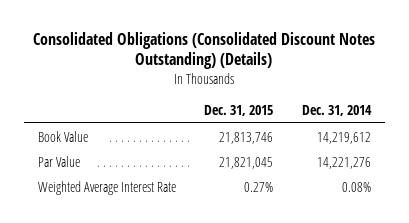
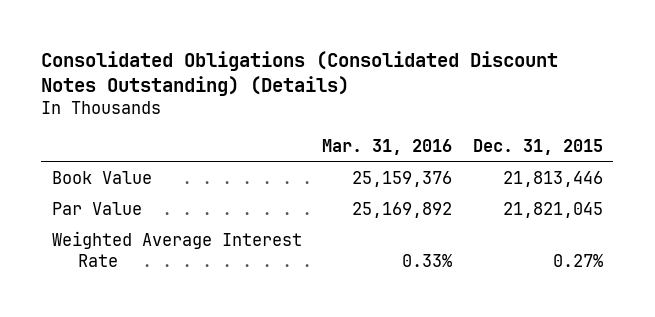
[301,104,372,116] Dec. 31, 2014 -> none
none -> [322,139,453,156] Mar. 31, 2016
[219,131,274,144] 21,813,746 -> [502,171,603,188] 21,813,446

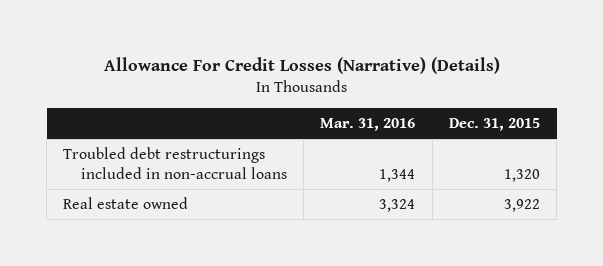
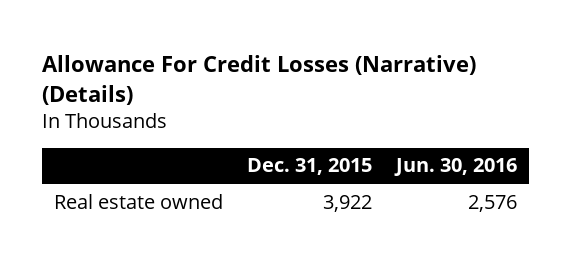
[320,117,416,131] Mar. 31, 2016 -> none
none -> [393,158,517,177] Jun. 30, 2016
[63,146,287,180] Troubled debt restructurings included in non-accrual loans -> none

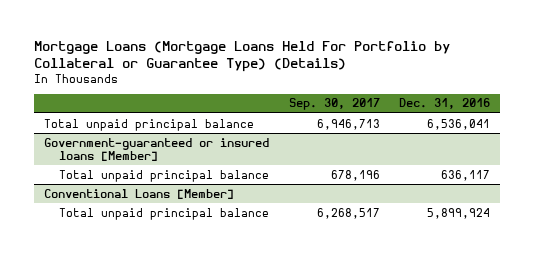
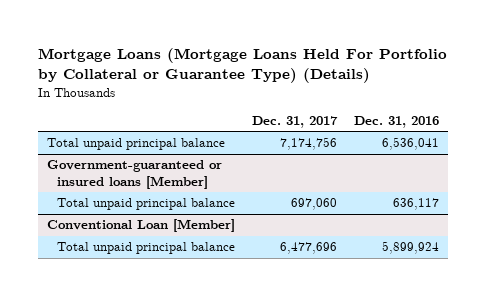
[288,98,380,111] Sep. 30, 2017 -> none
none -> [252,116,339,129] Dec. 31, 2017
[44,188,235,199] Conventional Loans [Member] -> [46,219,235,233] Conventional Loan [Member]

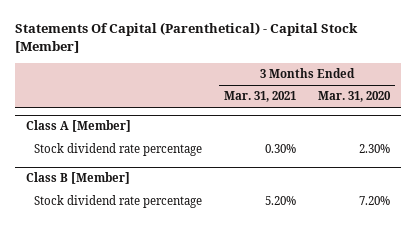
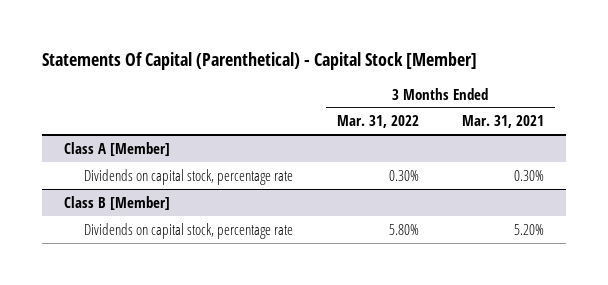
[317,91,391,103] Mar. 31, 2020 -> none
none -> [336,115,419,129] Mar. 31, 2022
[34,143,203,157] Stock dividend rate percentage -> [84,168,294,185] Dividends on capital stock, percentage rate
[34,195,203,209] Stock dividend rate percentage -> [84,222,294,239] Dividends on capital stock, percentage rate

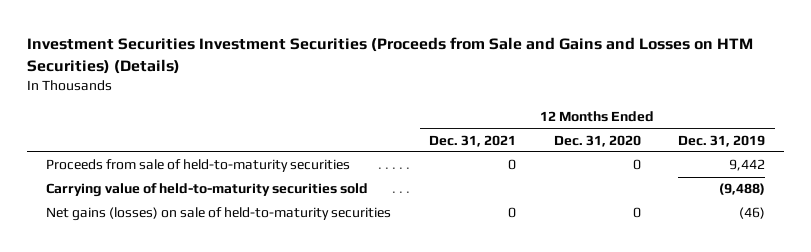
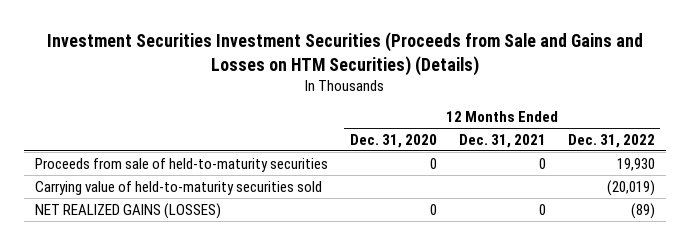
[678,134,766,147] Dec. 31, 2019 -> none
none -> [567,133,655,148] Dec. 31, 2022
[46,207,392,222] Net gains (losses) on sale of held-to-maturity securities -> [34,202,221,219] NET REALIZED GAINS (LOSSES)

